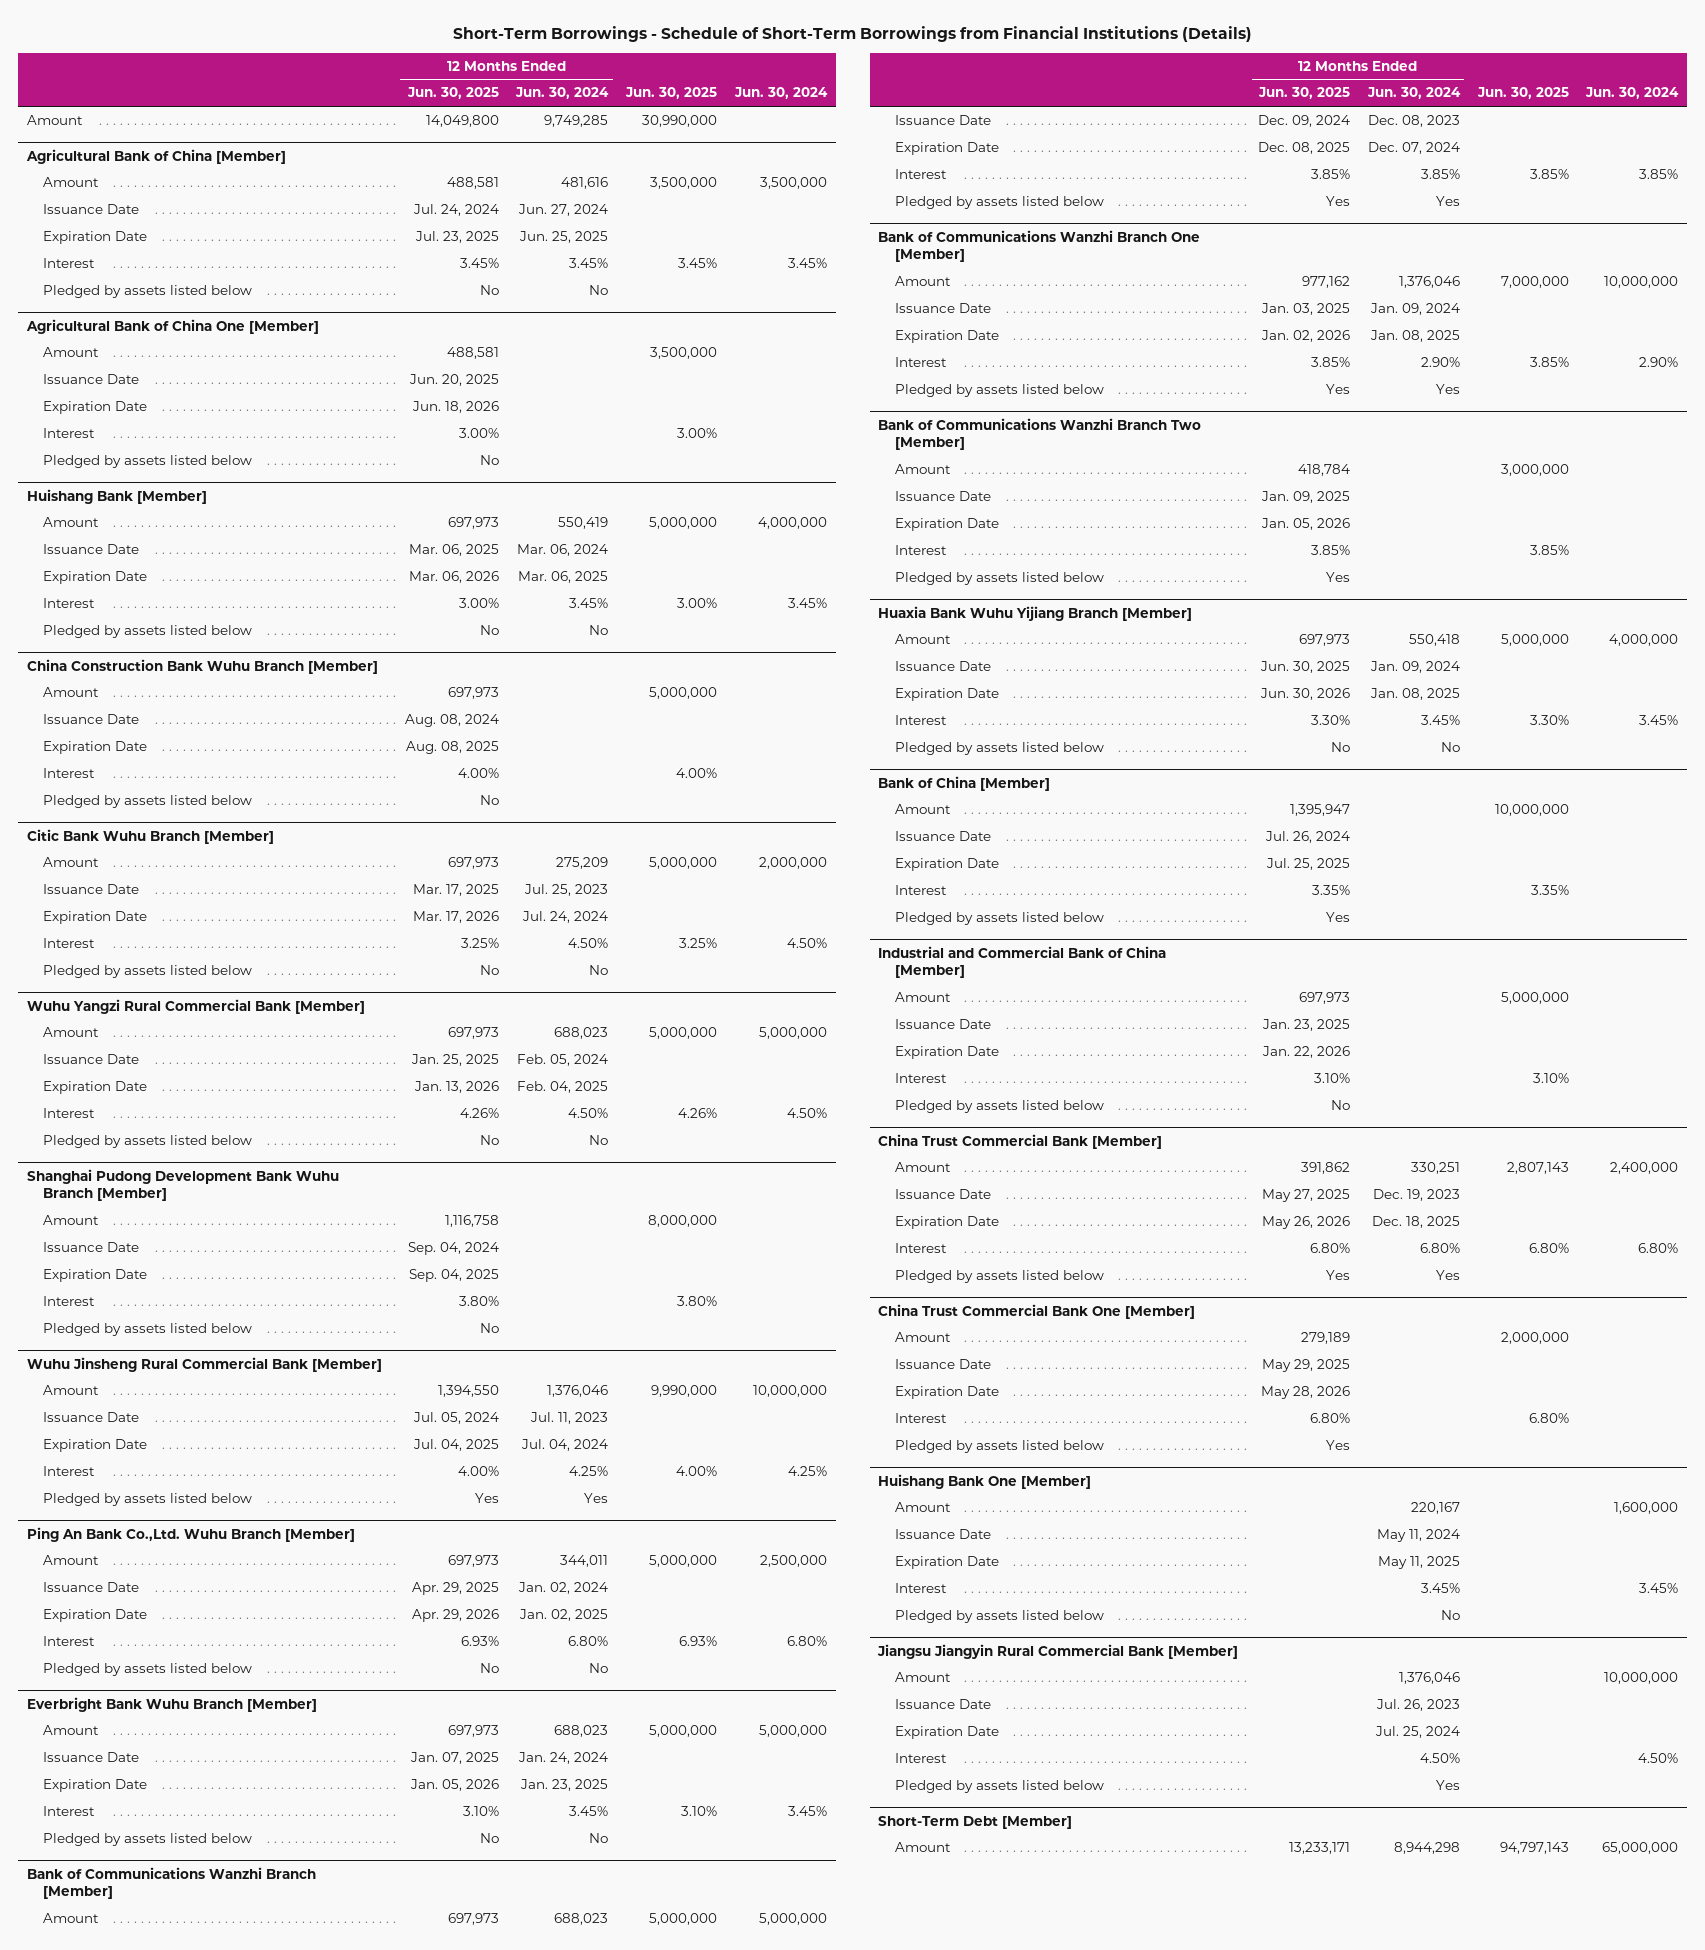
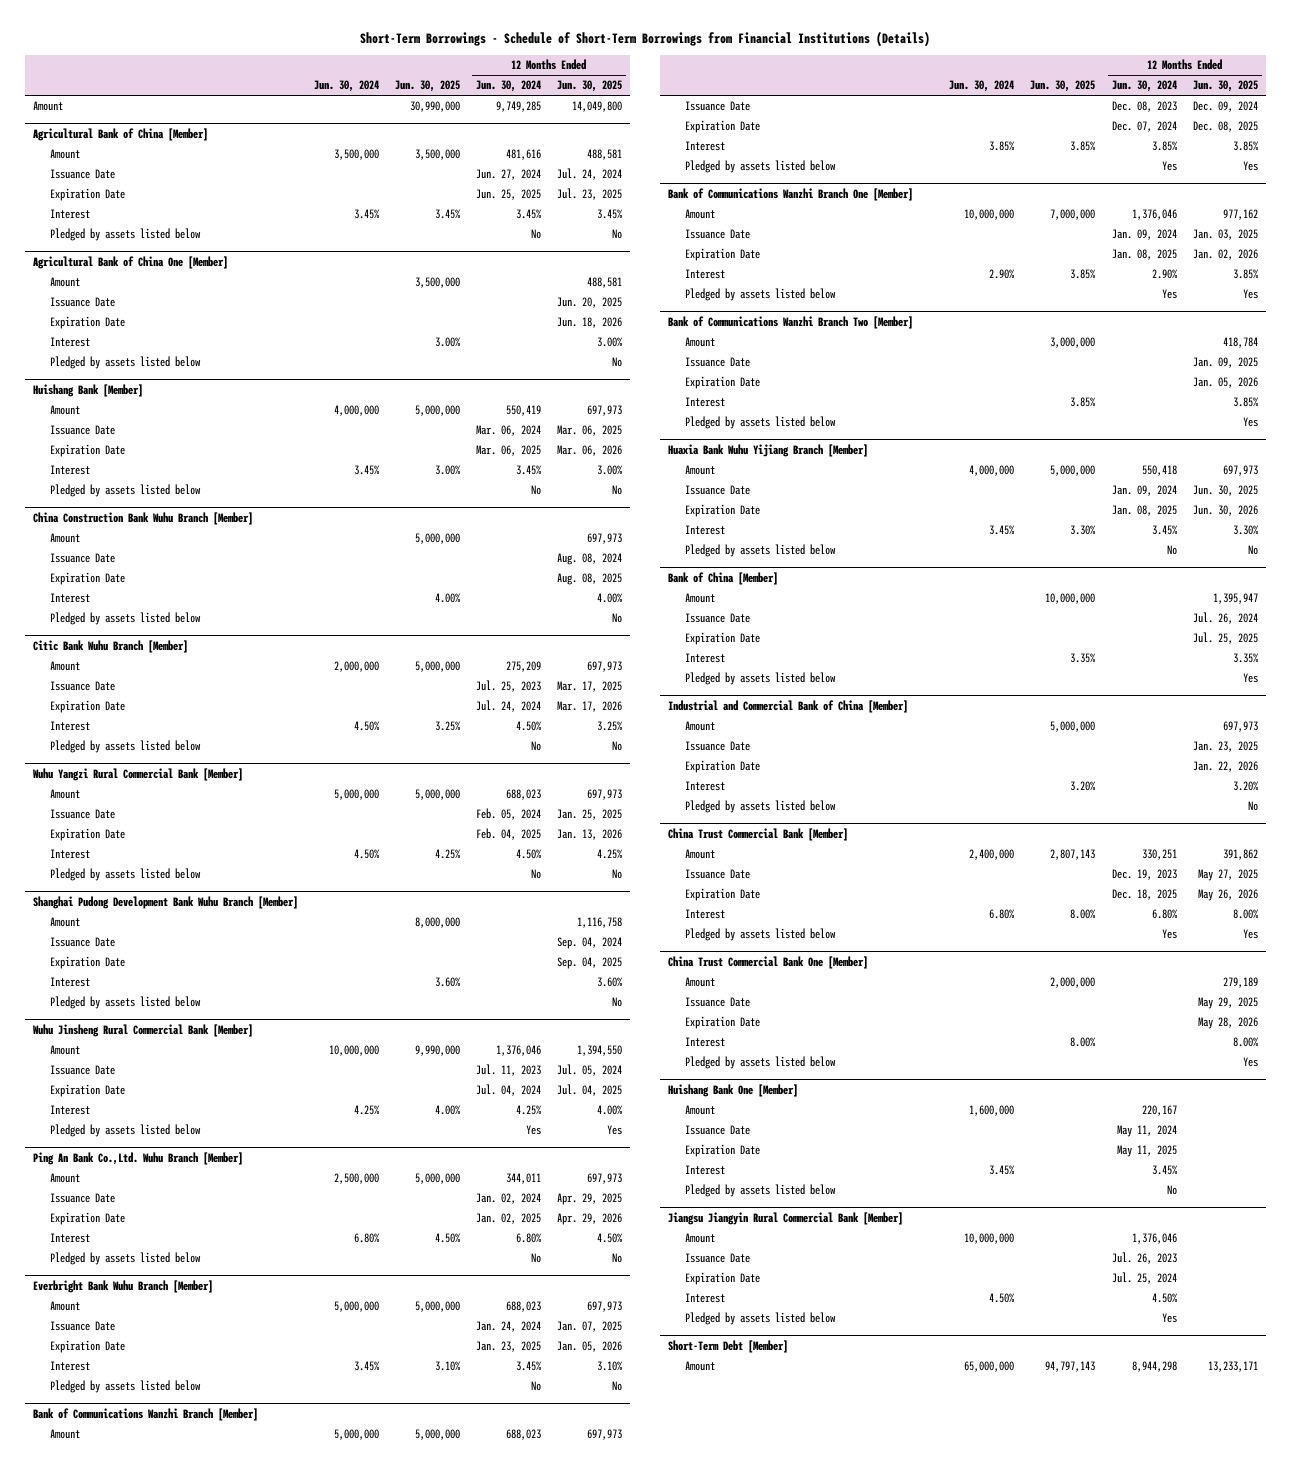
[459,1108,499,1119] 4.26% -> [597,849,624,860] 4.25%
[678,1108,718,1119] 4.26% -> [435,849,462,860] 4.25%
[458,1296,499,1307] 3.80% -> [597,977,624,988] 3.60%
[677,1296,718,1307] 3.80% -> [435,977,462,988] 3.60%
[460,1636,499,1647] 6.93% -> [597,1233,624,1244] 4.50%
[679,1636,718,1647] 6.93% -> [435,1233,462,1244] 4.50%
[1314,1073,1351,1084] 3.10% -> [1232,781,1259,792] 3.20%
[1532,1073,1569,1084] 3.10% -> [1070,781,1097,792] 3.20%
[1310,1243,1351,1254] 6.80% -> [1232,909,1259,920] 8.00%
[1528,1243,1569,1254] 6.80% -> [1070,909,1097,920] 8.00%
[1310,1413,1351,1424] 6.80% -> [1232,1037,1259,1048] 8.00%
[1528,1413,1569,1424] 6.80% -> [1070,1037,1097,1048] 8.00%

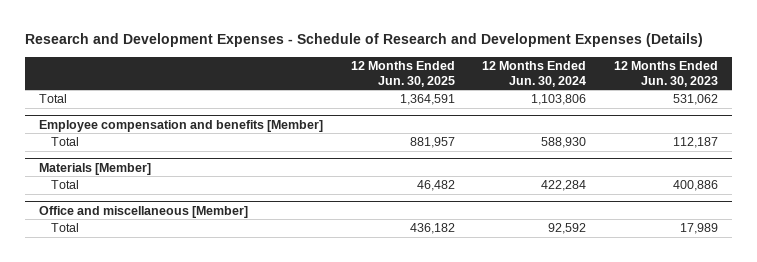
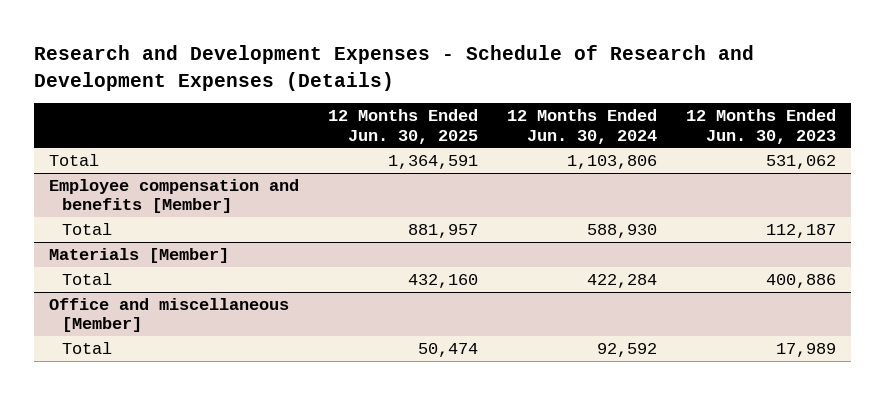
[416,180,455,192] 46,482 -> [408,273,479,288] 432,160
[409,223,455,235] 436,182 -> [418,342,479,357] 50,474

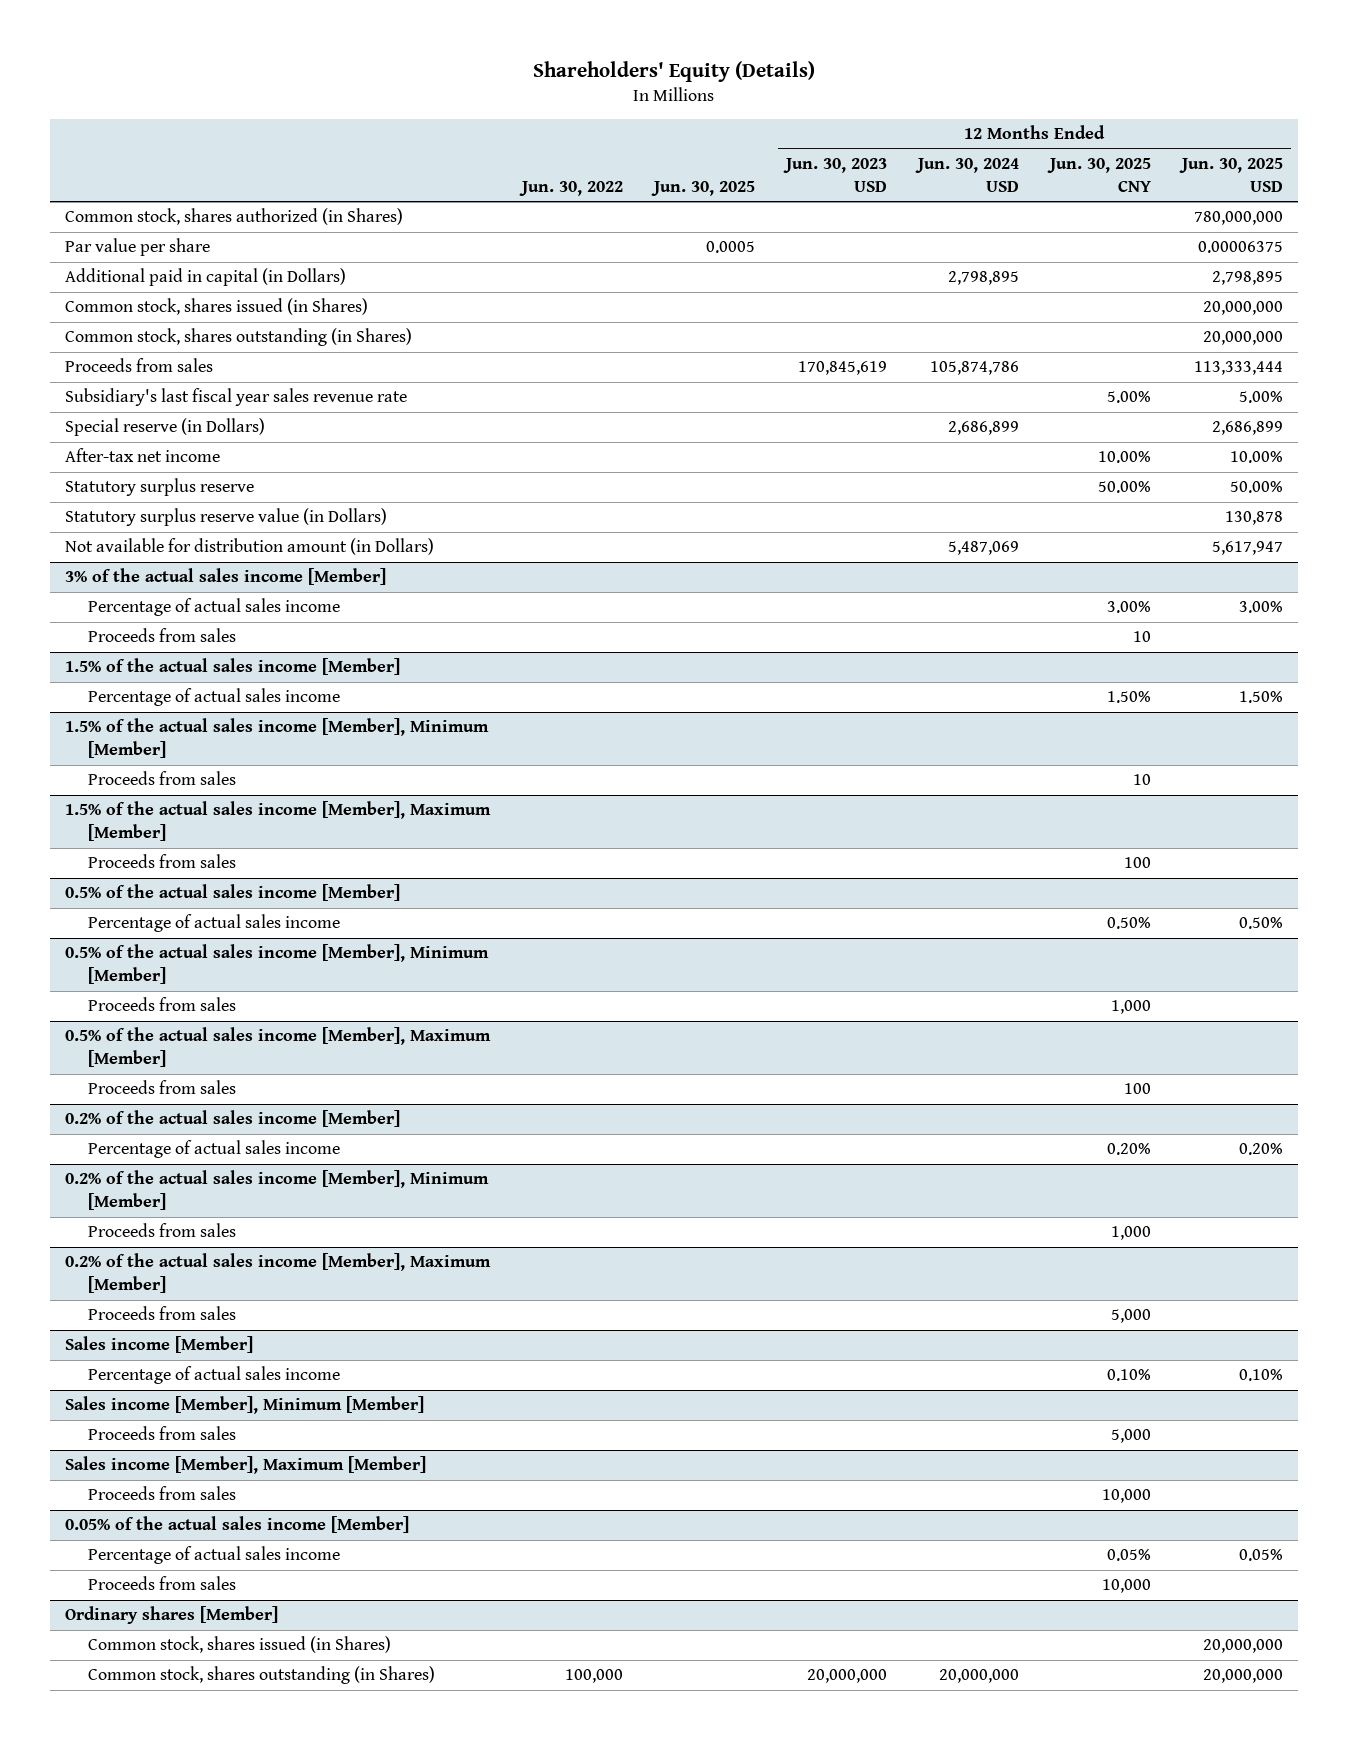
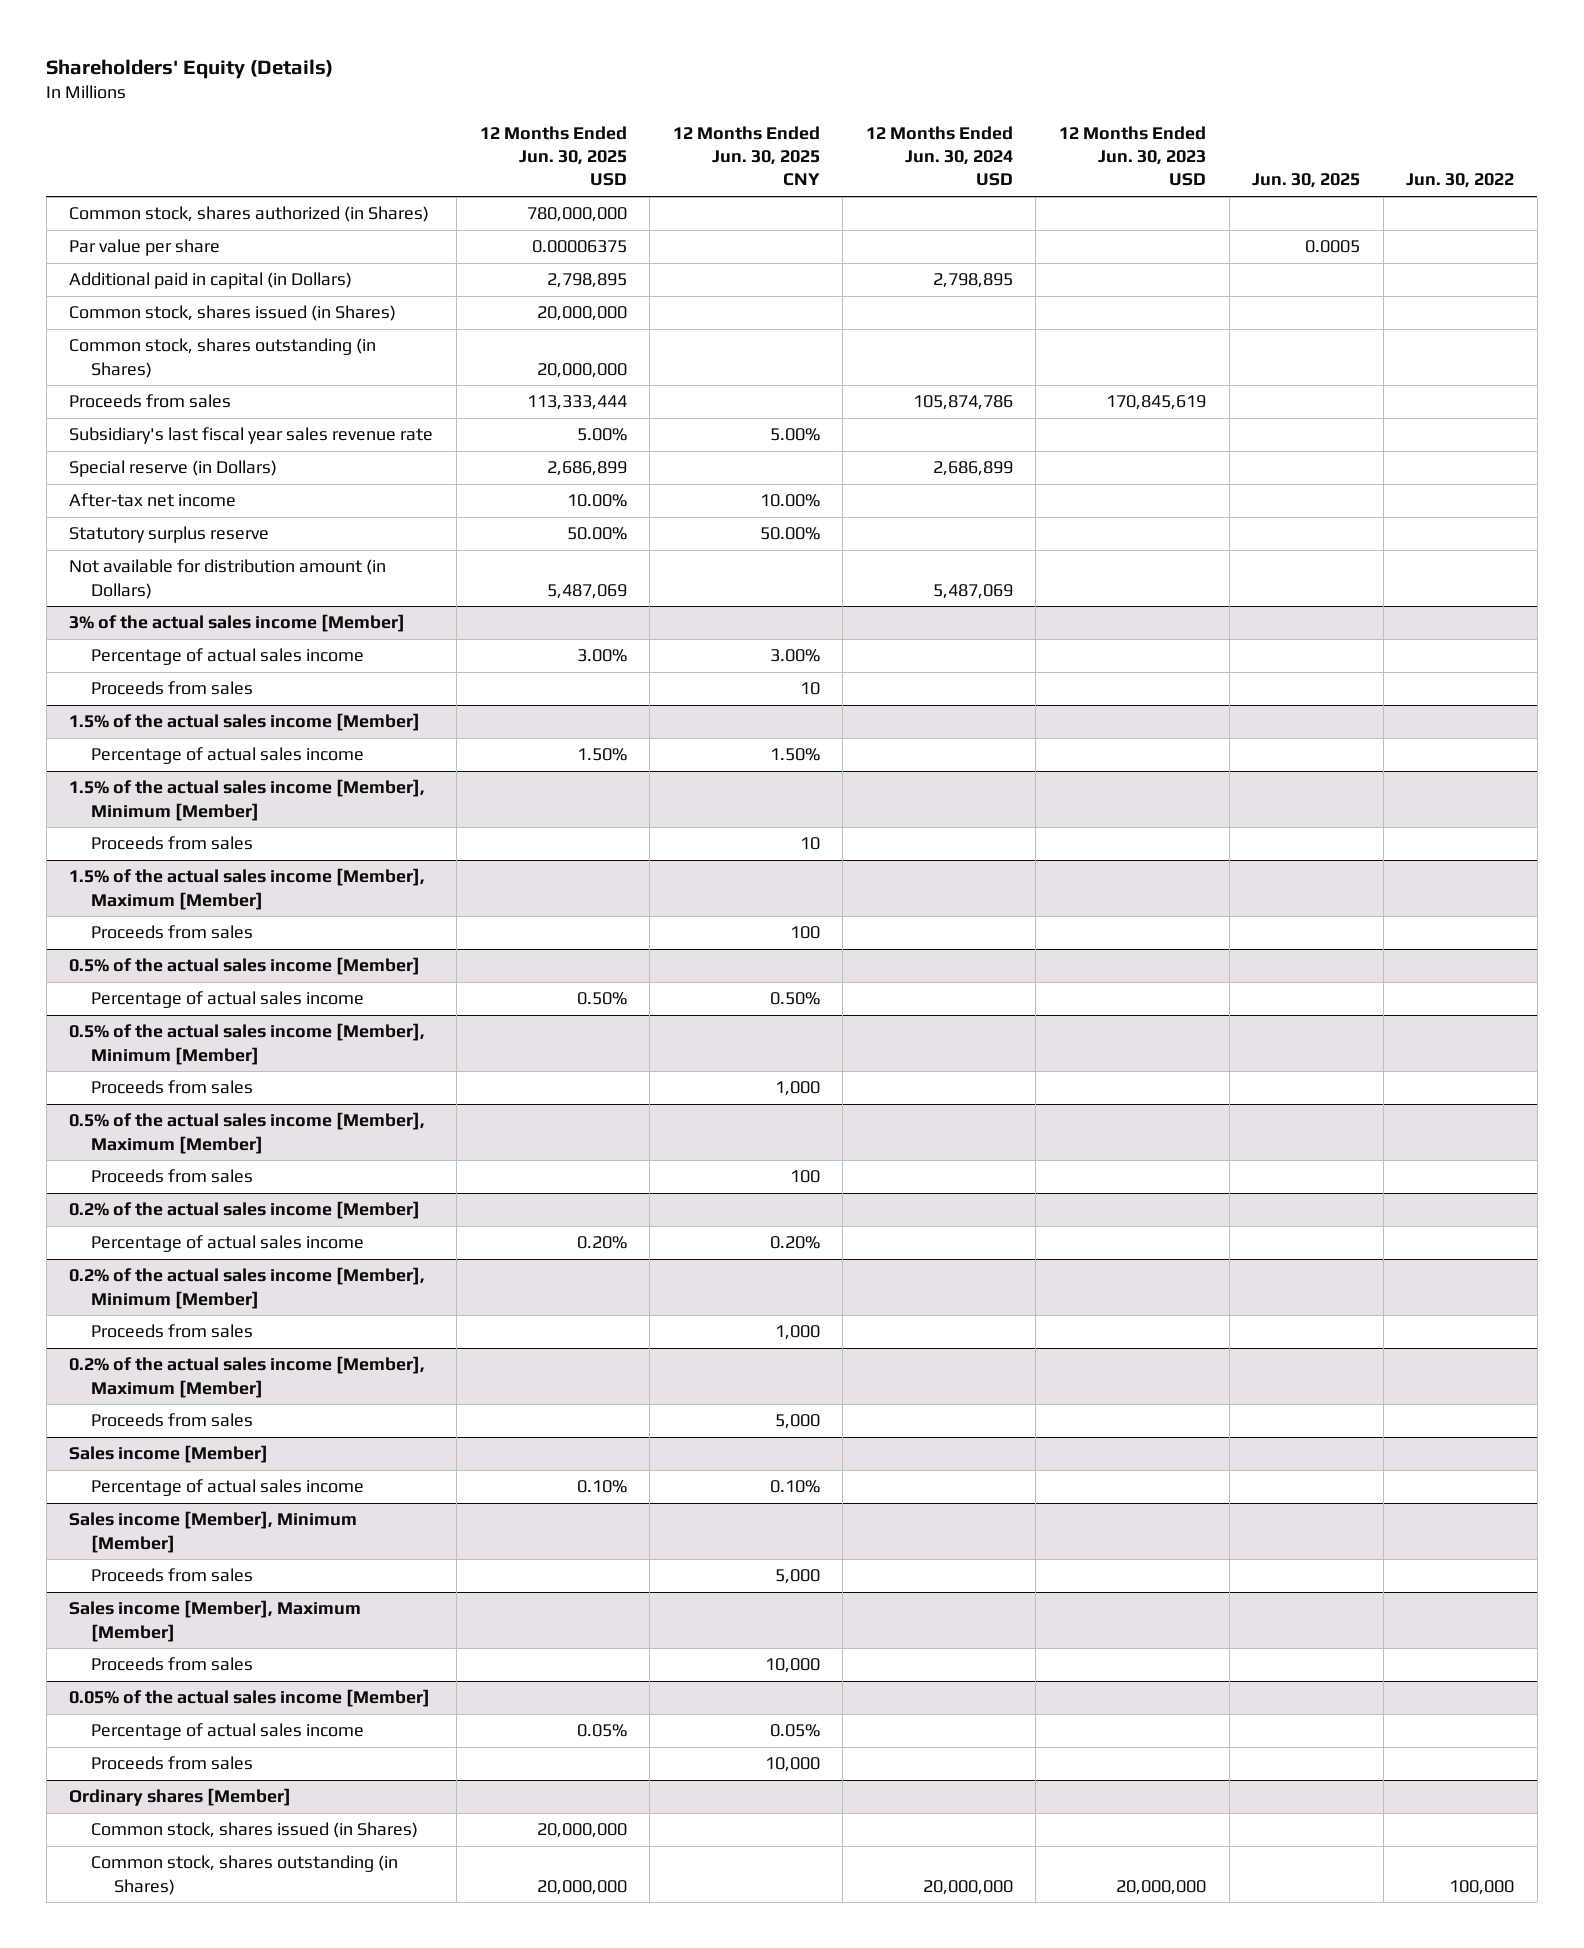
[65,508,388,527] Statutory surplus reserve value (in Dollars) -> none
[1211,541,1283,556] 5,617,947 -> [546,583,627,599] 5,487,069

